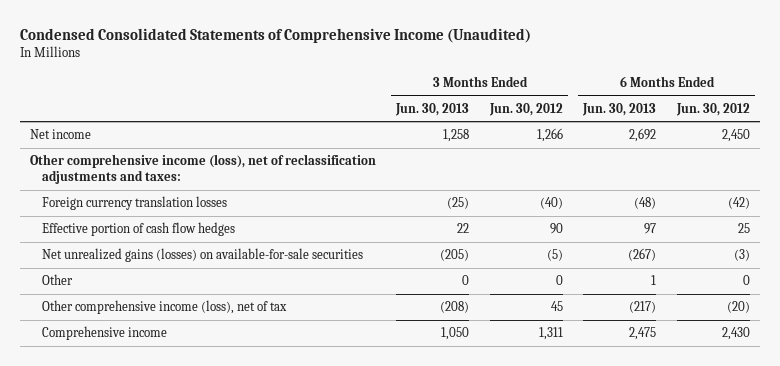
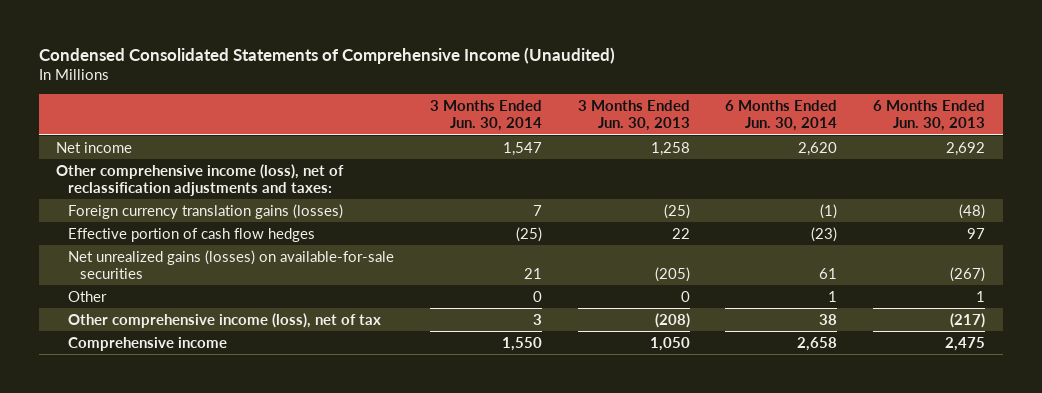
[488,102,563,116] Jun. 30, 2012 -> none
[675,102,750,116] Jun. 30, 2012 -> none
none -> [429,100,542,132] 3 Months Ended Jun. 30, 2014
none -> [725,100,838,132] 6 Months Ended Jun. 30, 2014
[42,196,228,211] Foreign currency translation losses -> [68,203,344,219] Foreign currency translation gains (losses)

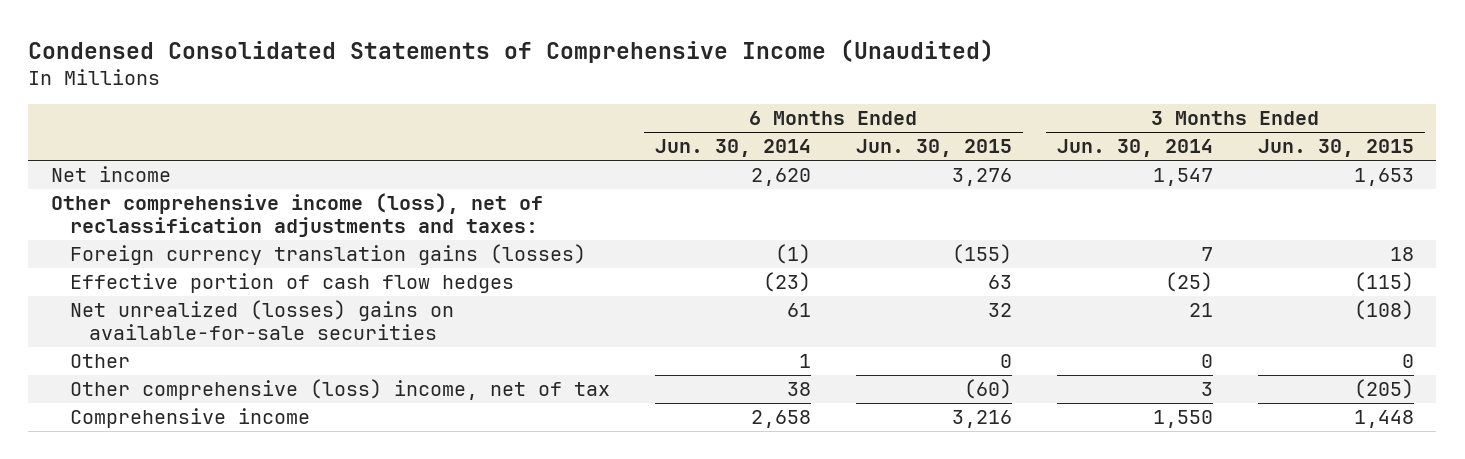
[577,100,690,132] 3 Months Ended Jun. 30, 2013 -> none
[873,100,986,132] 6 Months Ended Jun. 30, 2013 -> none
none -> [855,139,1012,158] Jun. 30, 2015
none -> [1257,139,1414,158] Jun. 30, 2015
[68,249,395,279] Net unrealized gains (losses) on available-for-sale securities -> [69,300,454,341] Net unrealized (losses) gains on available-for-sale securities
[68,312,382,328] Other comprehensive income (loss), net of tax -> [69,379,610,401] Other comprehensive (loss) income, net of tax

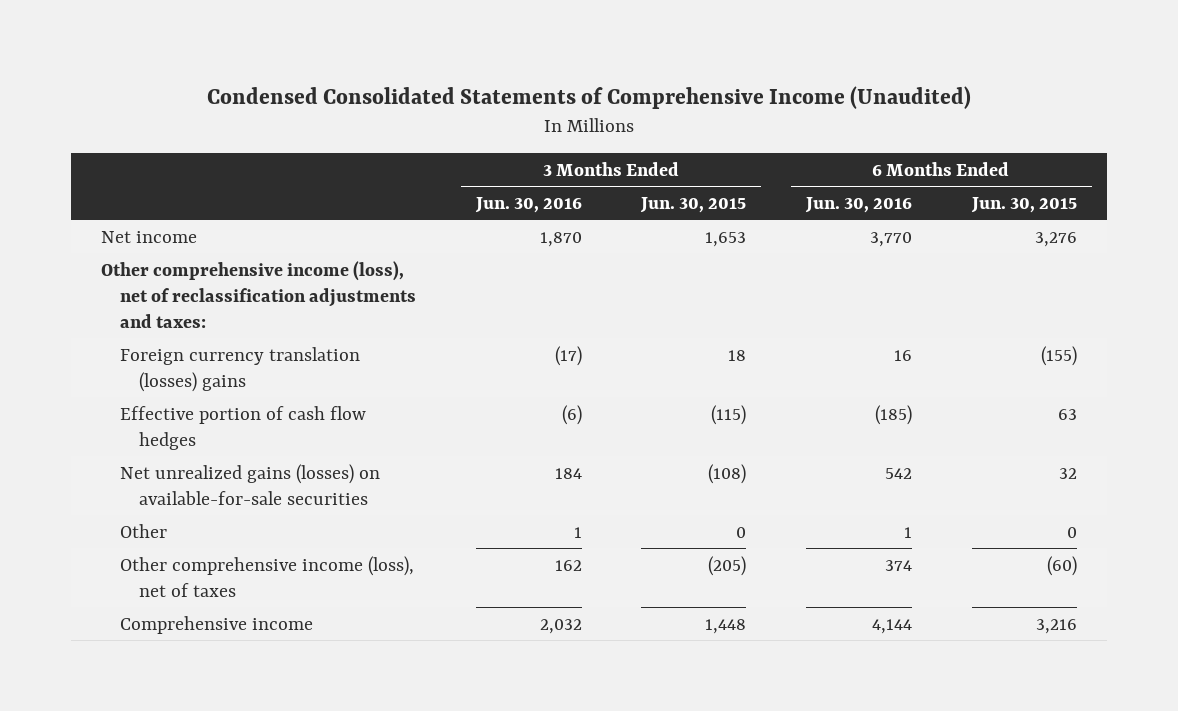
[654,139,811,158] Jun. 30, 2014 -> none
[1056,139,1213,158] Jun. 30, 2014 -> none
none -> [474,196,582,213] Jun. 30, 2016
none -> [805,196,913,213] Jun. 30, 2016
[69,244,586,266] Foreign currency translation gains (losses) -> [119,346,360,392] Foreign currency translation (losses) gains
[69,300,454,341] Net unrealized (losses) gains on available-for-sale securities -> [119,463,380,505] Net unrealized gains (losses) on available-for-sale securities
[69,379,610,401] Other comprehensive (loss) income, net of tax -> [119,555,414,597] Other comprehensive income (loss), net of taxes

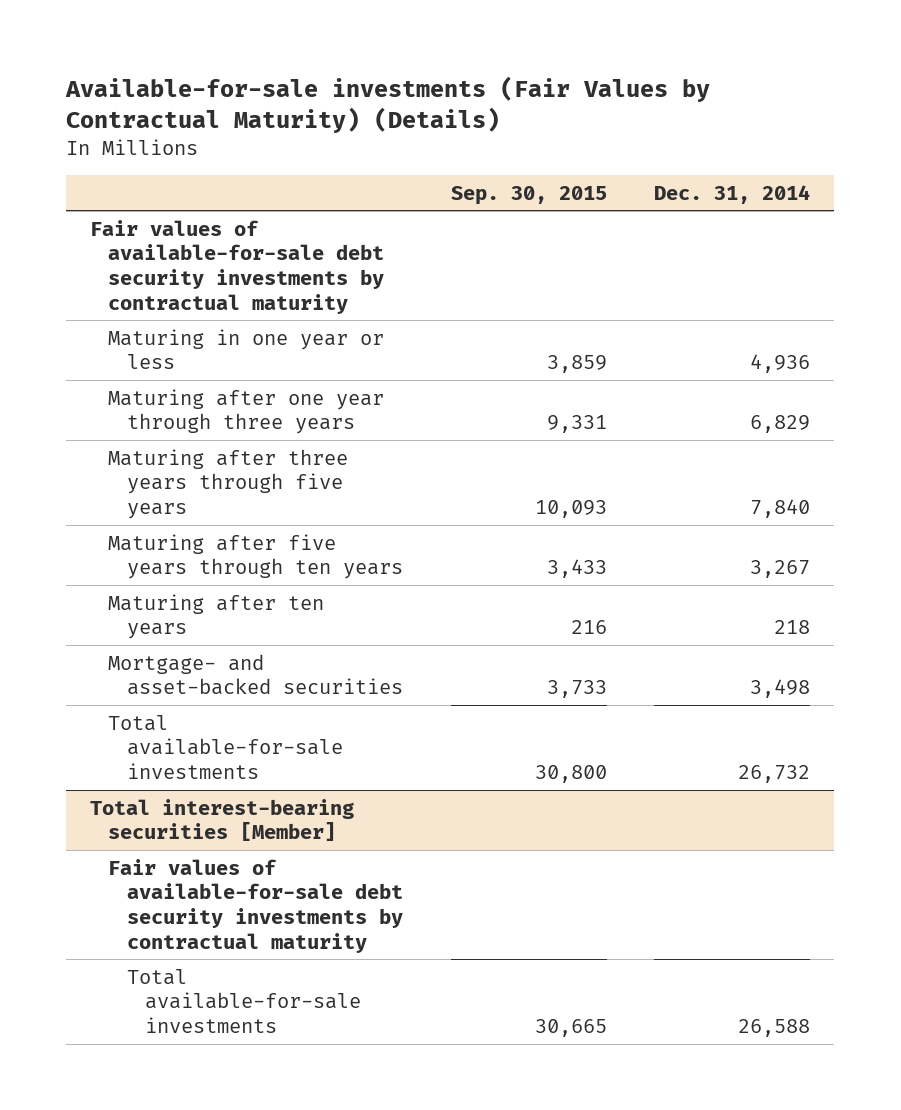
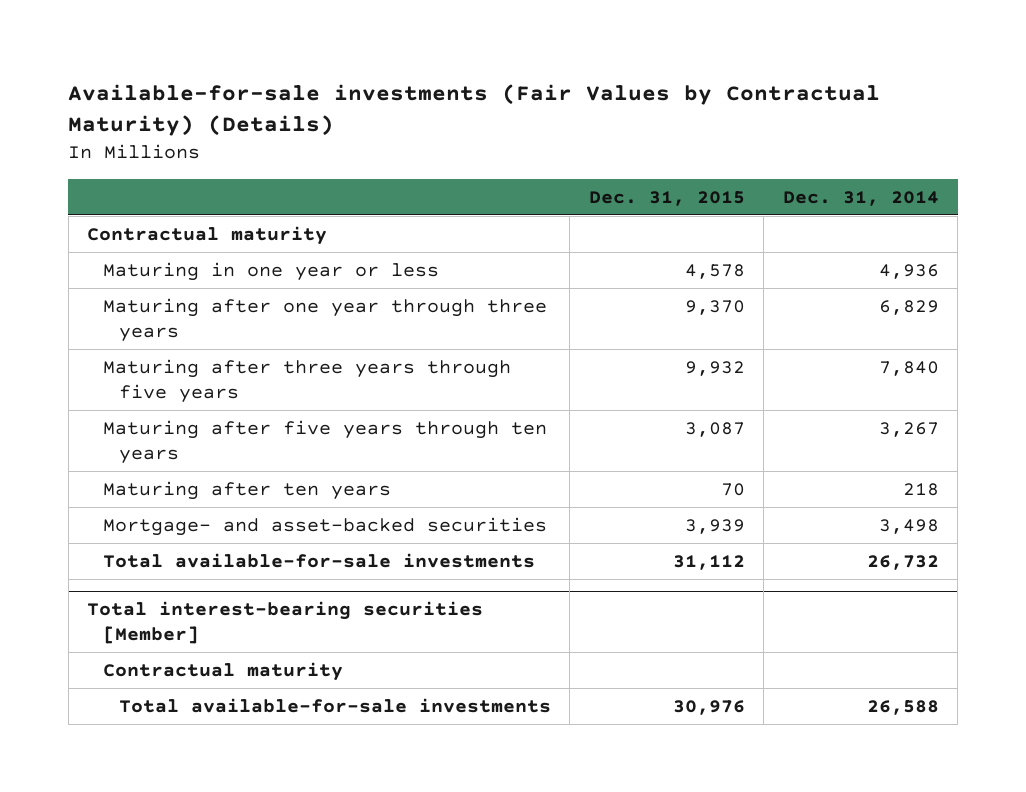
[450,185,607,205] Sep. 30, 2015 -> none
none -> [588,190,745,206] Dec. 31, 2015
[90,219,385,314] Fair values of available-for-sale debt security investments by contractual maturity -> [87,225,328,245] Contractual maturity
[108,858,403,953] Fair values of available-for-sale debt security investments by contractual maturity -> [103,661,344,681] Contractual maturity

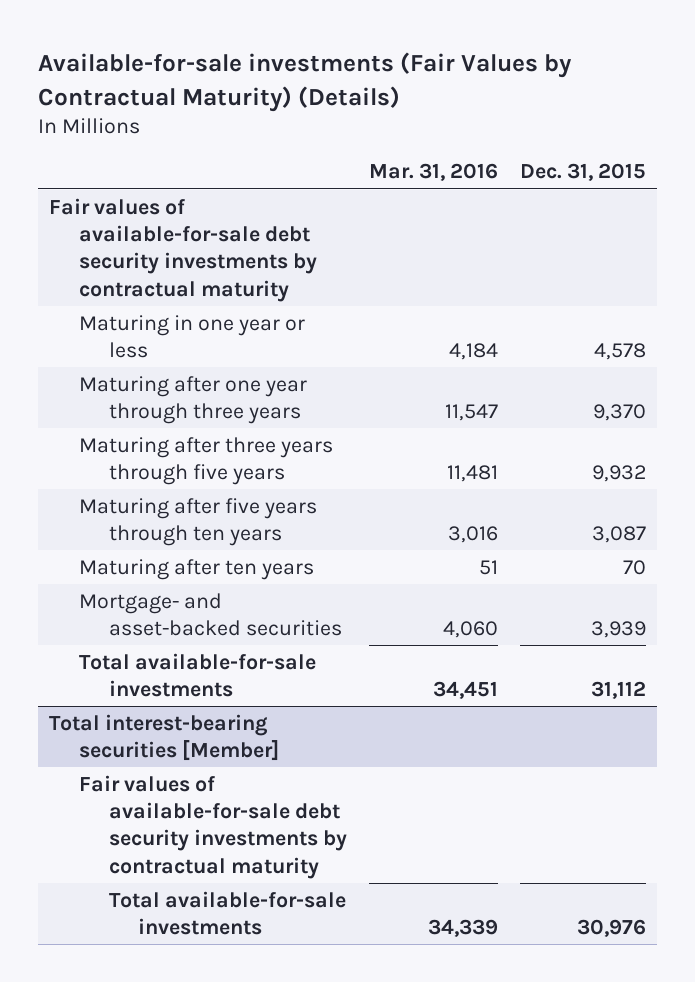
[782,190,939,206] Dec. 31, 2014 -> none
none -> [368,163,498,182] Mar. 31, 2016
[87,225,328,245] Contractual maturity -> [49,197,317,302] Fair values of available-for-sale debt security investments by contractual maturity
[103,661,344,681] Contractual maturity -> [78,774,347,879] Fair values of available-for-sale debt security investments by contractual maturity

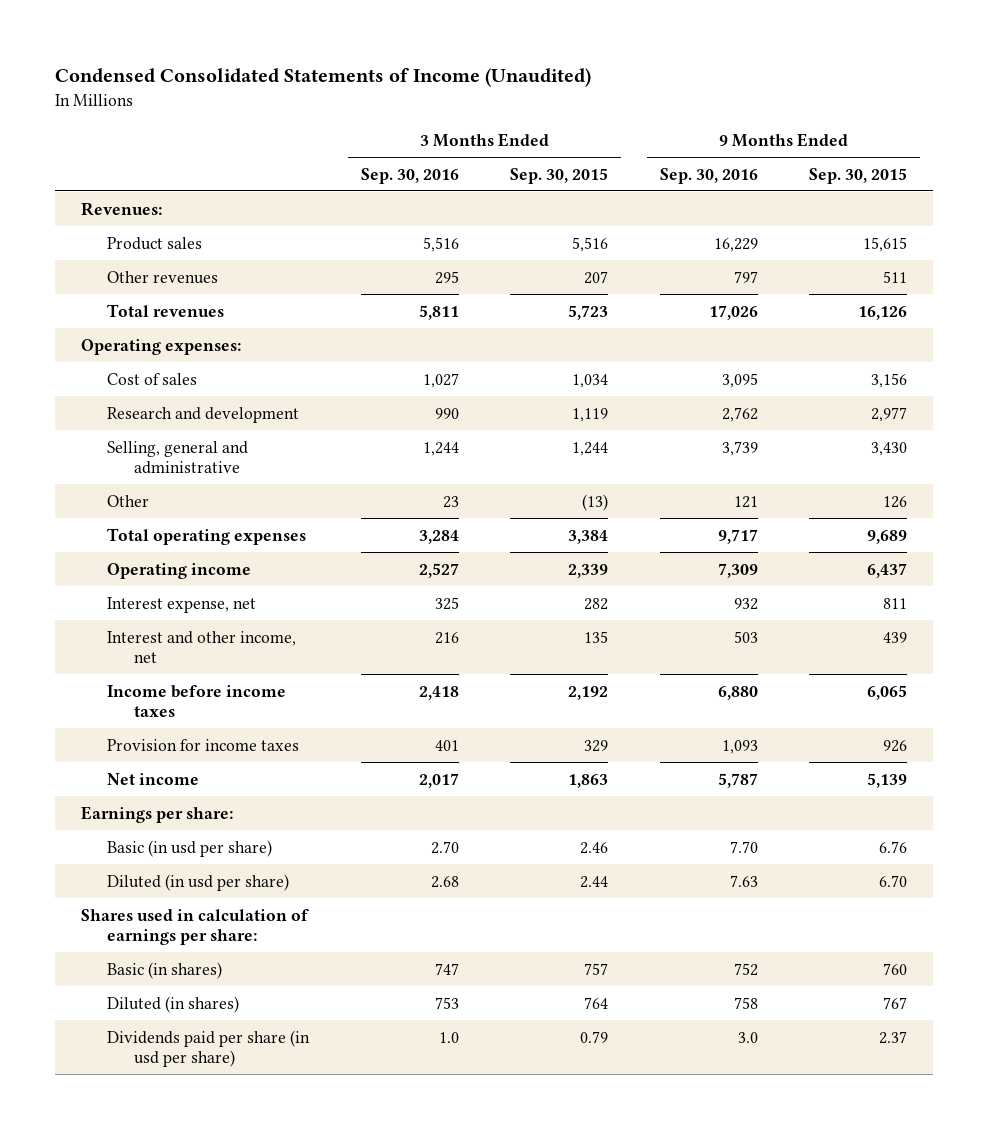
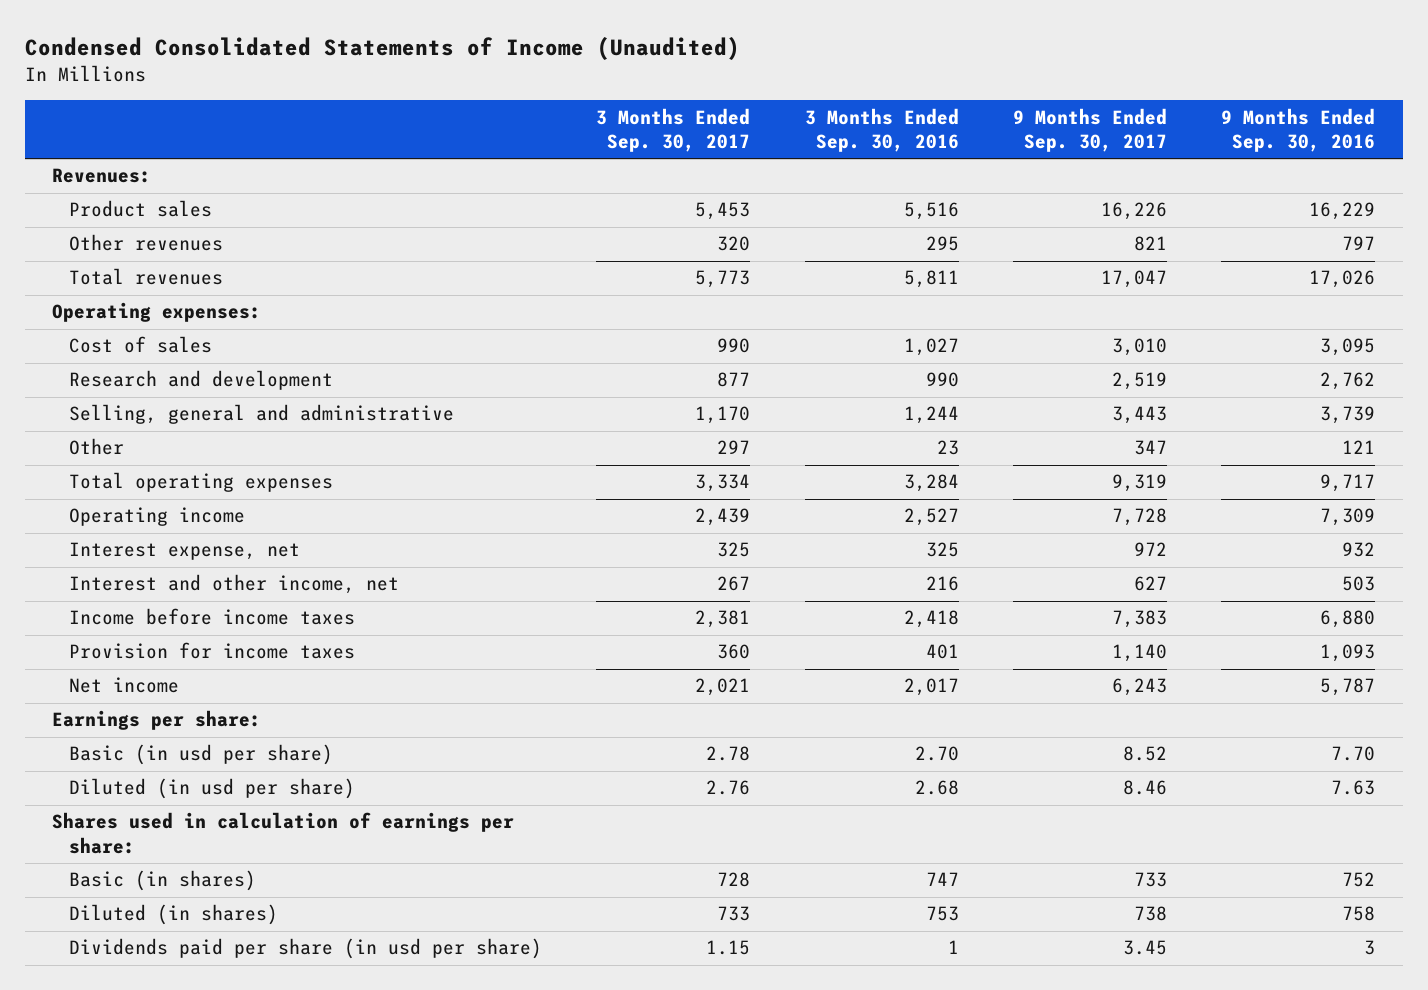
[510,167,609,184] Sep. 30, 2015 -> none
[809,167,908,184] Sep. 30, 2015 -> none
none -> [596,107,751,153] 3 Months Ended Sep. 30, 2017
none -> [1013,107,1168,153] 9 Months Ended Sep. 30, 2017
[438,1031,459,1043] 1.0 -> [947,940,959,955] 1
[737,1031,758,1043] 3.0 -> [1364,940,1376,956] 3

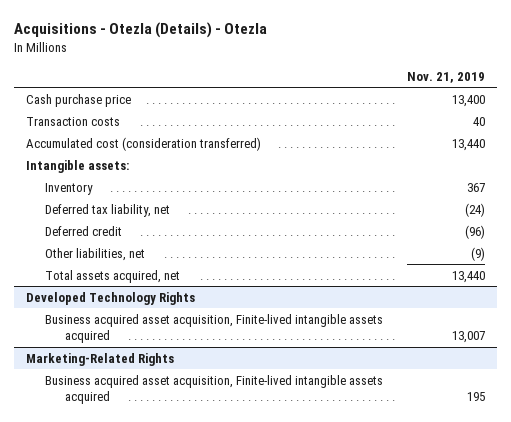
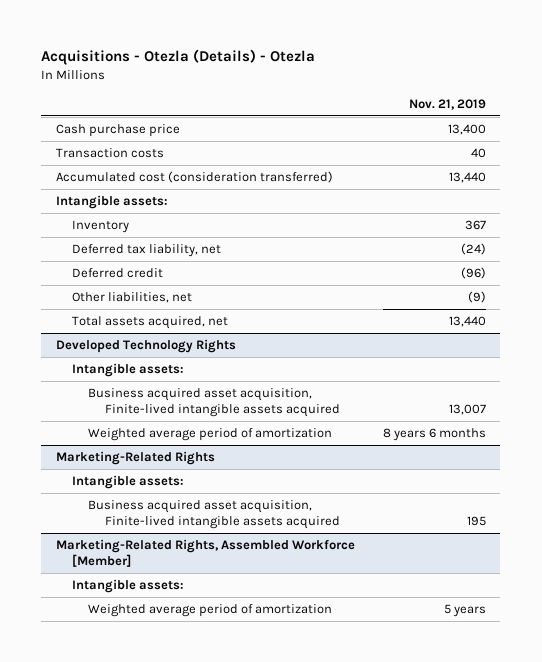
none -> [71,362,184,377] Intangible assets:
none -> [88,427,333,441] Weighted average period of amortization
none -> [71,474,184,489] Intangible assets:
none -> [55,538,355,568] Marketing-Related Rights, Assembled Workforce [Member]
none -> [71,578,184,593] Intangible assets:
none -> [88,603,333,617] Weighted average period of amortization

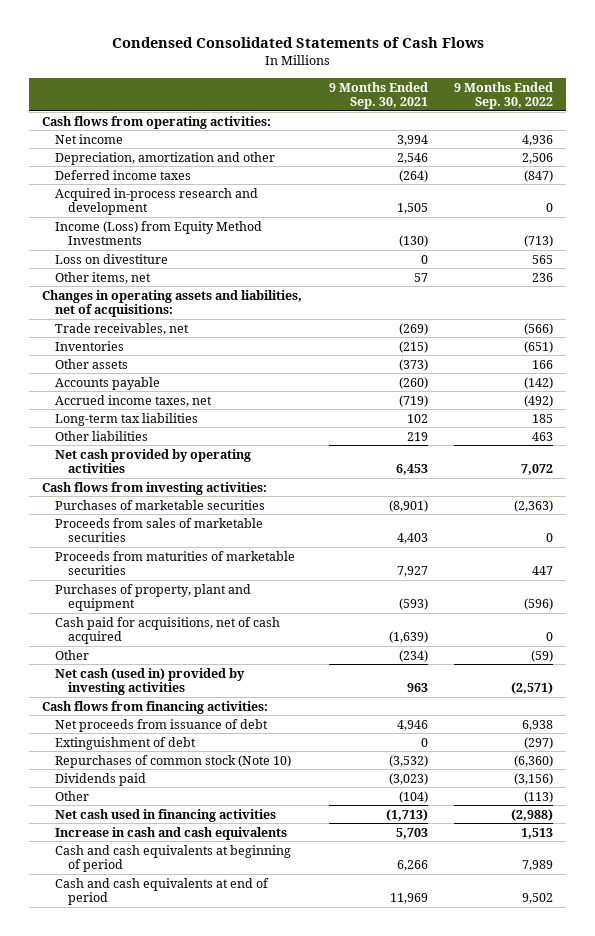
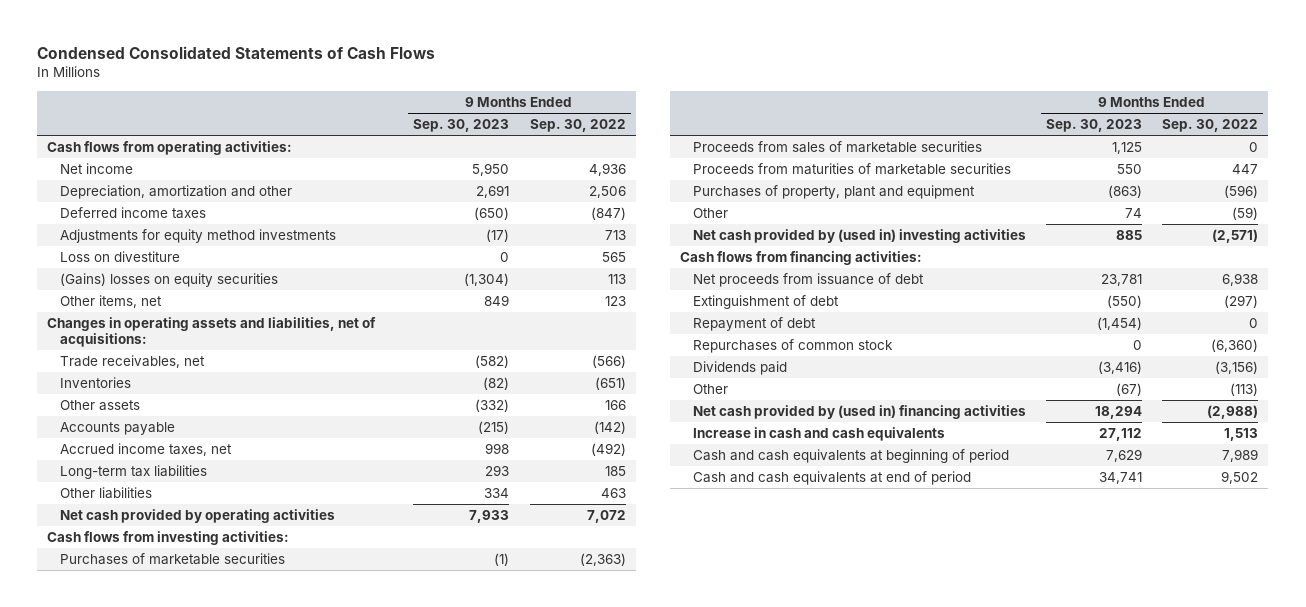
[328,81,428,110] 9 Months Ended Sep. 30, 2021 -> none
none -> [413,119,510,133] Sep. 30, 2023
[55,187,259,216] Acquired in-process research and development -> none
[55,220,263,246] Income (Loss) from Equity Method Investments -> [59,229,336,244] Adjustments for equity method investments
[524,235,554,248] (713) -> [604,230,626,241] 713
none -> [59,273,278,288] (Gains) losses on equity securities
[532,272,554,282] 236 -> [604,296,626,307] 123
[55,616,281,645] Cash paid for acquisitions, net of cash acquired -> none
[55,667,246,696] Net cash (used in) provided by investing activities -> [692,229,1026,244] Net cash provided by (used in) investing activities
none -> [692,317,816,332] Repayment of debt
[55,754,292,768] Repurchases of common stock (Note 10) -> [692,339,893,354] Repurchases of common stock
[55,808,277,822] Net cash used in financing activities -> [692,405,1026,420] Net cash provided by (used in) financing activities

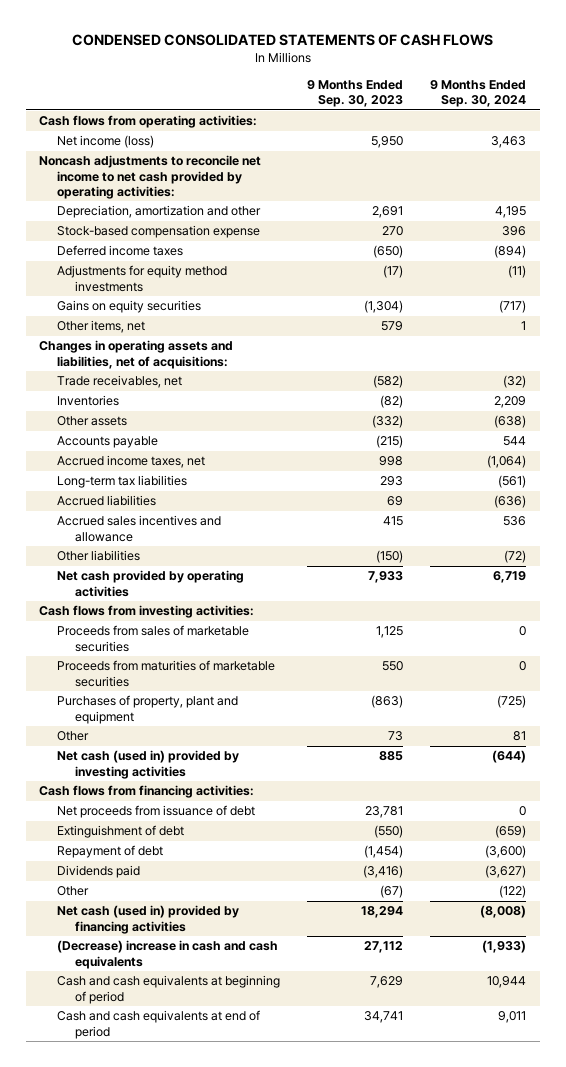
[37,45,436,59] Condensed Consolidated Statements of Cash Flows -> [71,34,493,47] CONDENSED CONSOLIDATED STATEMENTS OF CASH FLOWS
[529,119,626,133] Sep. 30, 2022 -> none
none -> [430,80,527,108] 9 Months Ended Sep. 30, 2024
[59,163,133,175] Net income -> [57,135,155,149] Net income (loss)
none -> [39,155,262,199] Noncash adjustments to reconcile net income to net cash provided by operating activities:
none -> [57,225,261,239] Stock-based compensation expense
[59,251,180,263] Loss on divestiture -> none
[59,273,278,288] (Gains) losses on equity securities -> [57,300,202,314] Gains on equity securities
[484,295,510,307] 849 -> [381,321,404,332] 579
none -> [57,495,157,507] Accrued liabilities
none -> [57,515,222,542] Accrued sales incentives and allowance
[484,488,510,499] 334 -> [376,550,404,564] (150)
[59,553,285,566] Purchases of marketable securities -> none
[1124,208,1142,219] 74 -> [388,731,404,742] 73
[692,229,1026,244] Net cash provided by (used in) investing activities -> [57,750,240,779] Net cash (used in) provided by investing activities
[692,339,893,354] Repurchases of common stock -> none
[692,405,1026,420] Net cash provided by (used in) financing activities -> [57,905,240,934] Net cash (used in) provided by financing activities
[692,427,945,442] Increase in cash and cash equivalents -> [57,940,279,969] (Decrease) increase in cash and cash equivalents

